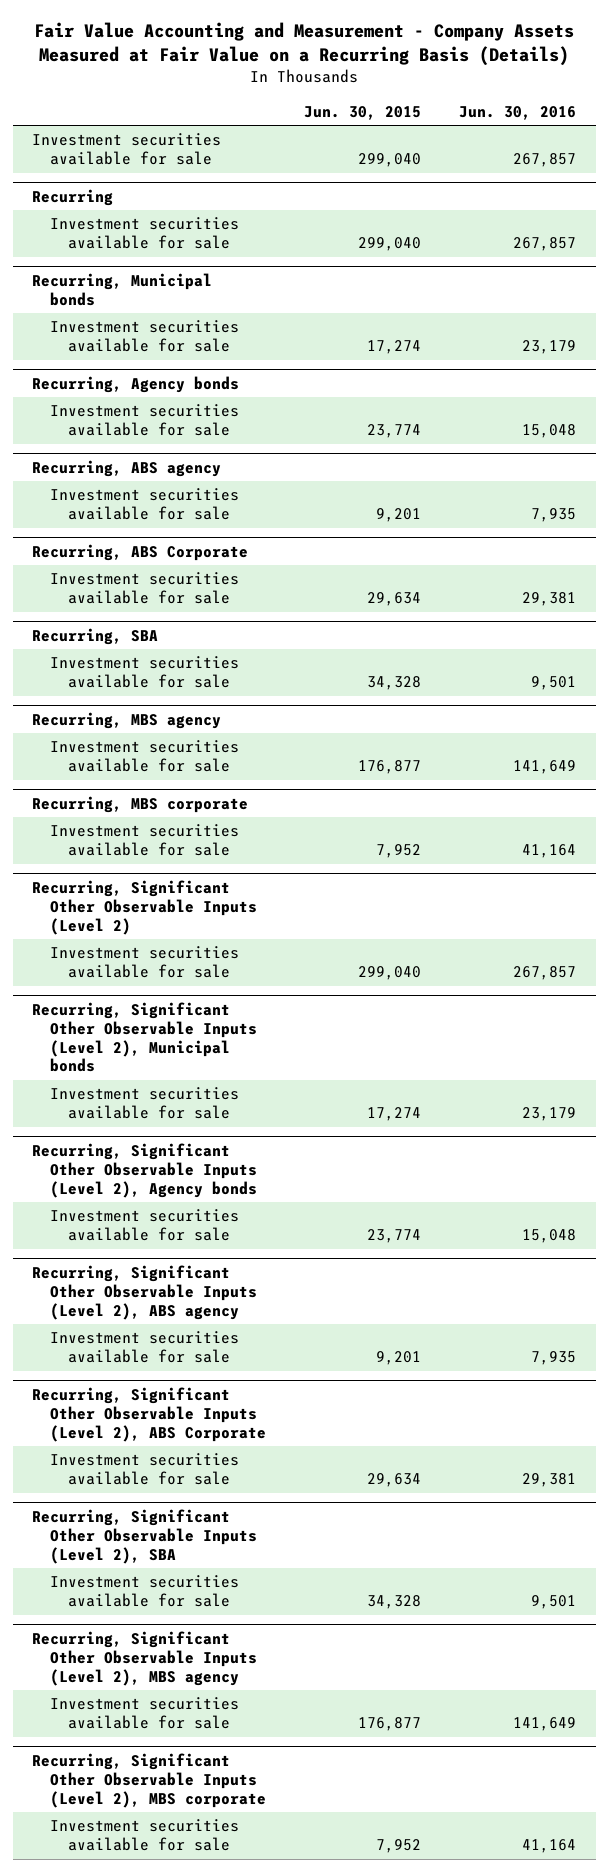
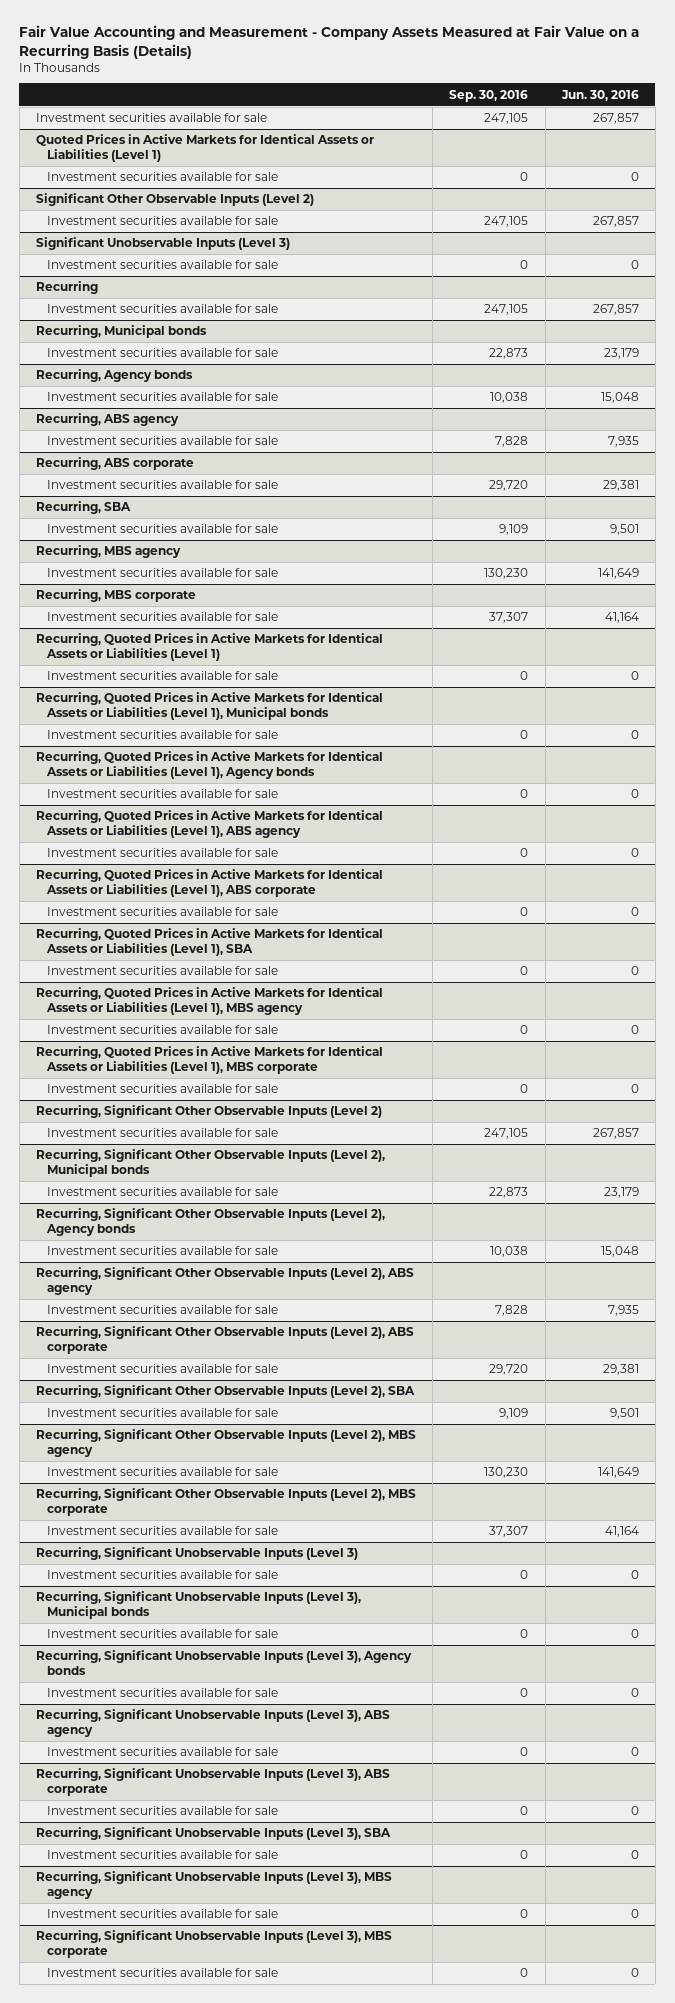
[304,106,422,121] Jun. 30, 2015 -> none
none -> [449,89,529,102] Sep. 30, 2016
none -> [35,134,374,162] Quoted Prices in Active Markets for Identical Assets or Liabilities (Level 1)
none -> [47,172,279,182] Investment securities available for sale
none -> [35,193,314,207] Significant Other Observable Inputs (Level 2)
none -> [47,216,279,226] Investment securities available for sale
none -> [35,237,290,251] Significant Unobservable Inputs (Level 3)
none -> [47,260,279,270] Investment securities available for sale
[31,543,248,561] Recurring, ABS Corporate -> [35,457,194,471] Recurring, ABS corporate
none -> [35,633,383,661] Recurring, Quoted Prices in Active Markets for Identical Assets or Liabilities (Level 1)
none -> [47,671,279,681] Investment securities available for sale
none -> [35,692,383,720] Recurring, Quoted Prices in Active Markets for Identical Assets or Liabilities (Level 1), Municipal bonds
none -> [47,730,279,740] Investment securities available for sale
none -> [35,751,383,779] Recurring, Quoted Prices in Active Markets for Identical Assets or Liabilities (Level 1), Agency bonds
none -> [47,789,279,799] Investment securities available for sale
none -> [35,810,383,838] Recurring, Quoted Prices in Active Markets for Identical Assets or Liabilities (Level 1), ABS agency
none -> [47,848,279,858] Investment securities available for sale
none -> [35,869,383,897] Recurring, Quoted Prices in Active Markets for Identical Assets or Liabilities (Level 1), ABS corporate
none -> [47,907,279,917] Investment securities available for sale
none -> [35,928,383,956] Recurring, Quoted Prices in Active Markets for Identical Assets or Liabilities (Level 1), SBA
none -> [47,966,279,976] Investment securities available for sale
none -> [35,987,383,1015] Recurring, Quoted Prices in Active Markets for Identical Assets or Liabilities (Level 1), MBS agency
none -> [47,1025,279,1035] Investment securities available for sale
none -> [35,1046,383,1074] Recurring, Quoted Prices in Active Markets for Identical Assets or Liabilities (Level 1), MBS corporate
none -> [47,1084,279,1094] Investment securities available for sale
[31,1386,266,1442] Recurring, Significant Other Observable Inputs (Level 2), ABS Corporate -> [35,1326,414,1354] Recurring, Significant Other Observable Inputs (Level 2), ABS corporate
none -> [35,1547,358,1561] Recurring, Significant Unobservable Inputs (Level 3)
none -> [47,1570,279,1580] Investment securities available for sale
none -> [35,1591,361,1619] Recurring, Significant Unobservable Inputs (Level 3), Municipal bonds
none -> [47,1629,279,1639] Investment securities available for sale
none -> [35,1650,412,1675] Recurring, Significant Unobservable Inputs (Level 3), Agency bonds
none -> [47,1688,279,1698] Investment securities available for sale
none -> [35,1709,390,1737] Recurring, Significant Unobservable Inputs (Level 3), ABS agency
none -> [47,1747,279,1757] Investment securities available for sale
none -> [35,1768,390,1796] Recurring, Significant Unobservable Inputs (Level 3), ABS corporate
none -> [47,1806,279,1816] Investment securities available for sale
none -> [35,1827,391,1841] Recurring, Significant Unobservable Inputs (Level 3), SBA
none -> [47,1850,279,1860] Investment securities available for sale
none -> [35,1871,392,1899] Recurring, Significant Unobservable Inputs (Level 3), MBS agency
none -> [47,1909,279,1919] Investment securities available for sale
none -> [35,1930,392,1958] Recurring, Significant Unobservable Inputs (Level 3), MBS corporate
none -> [47,1968,279,1978] Investment securities available for sale

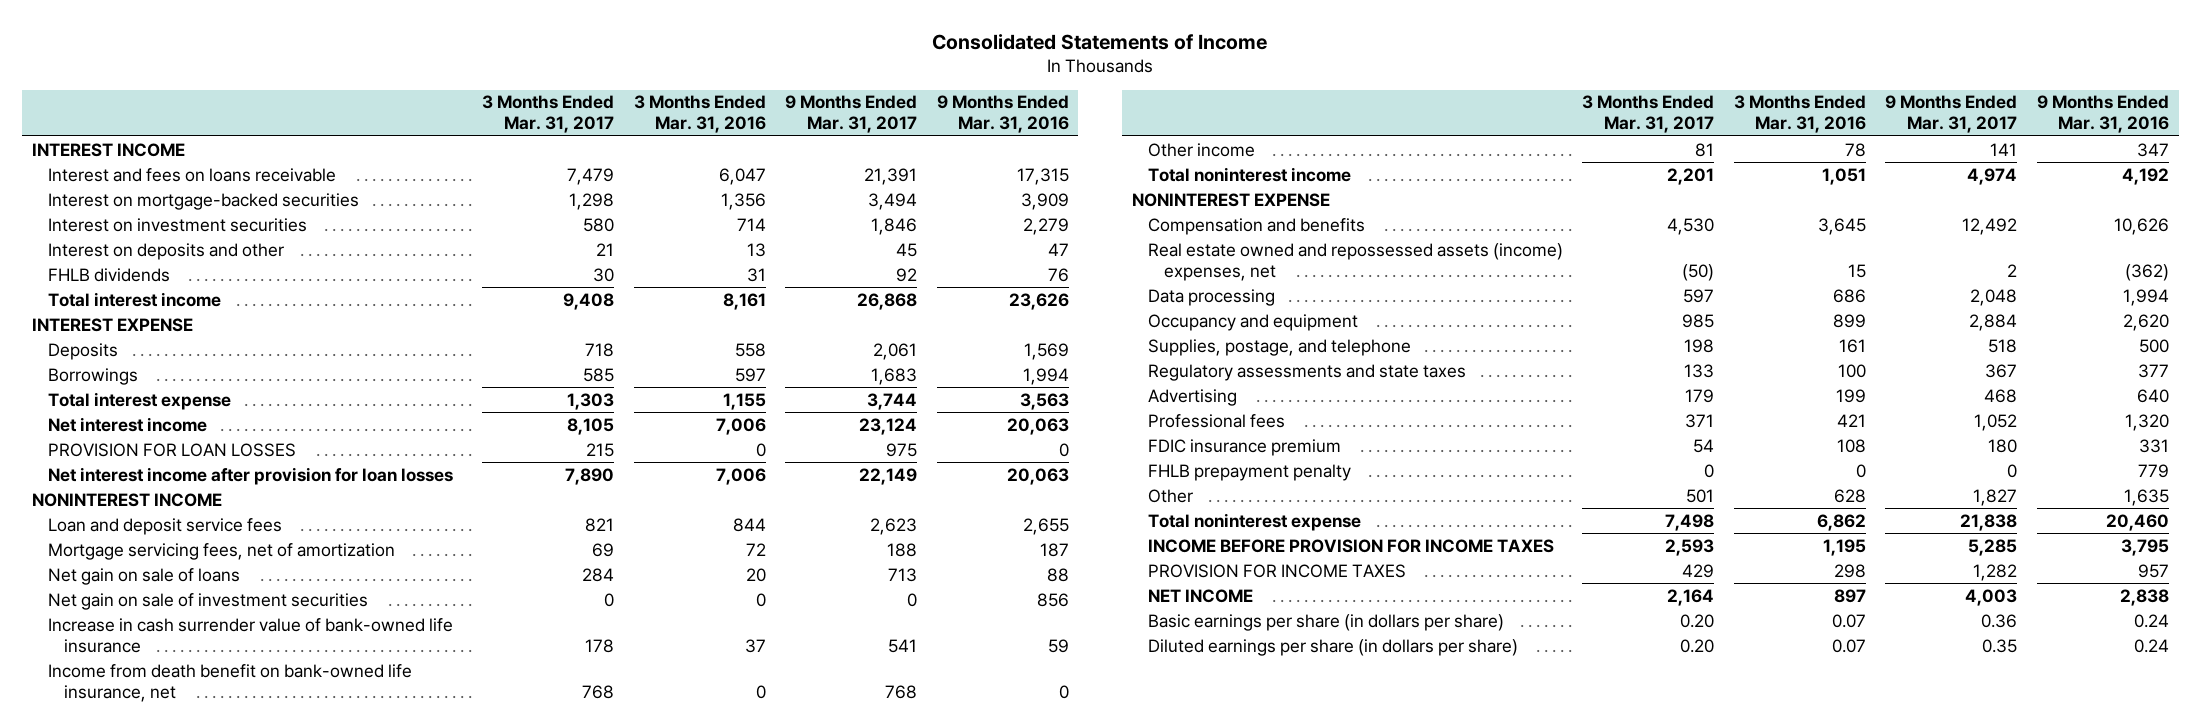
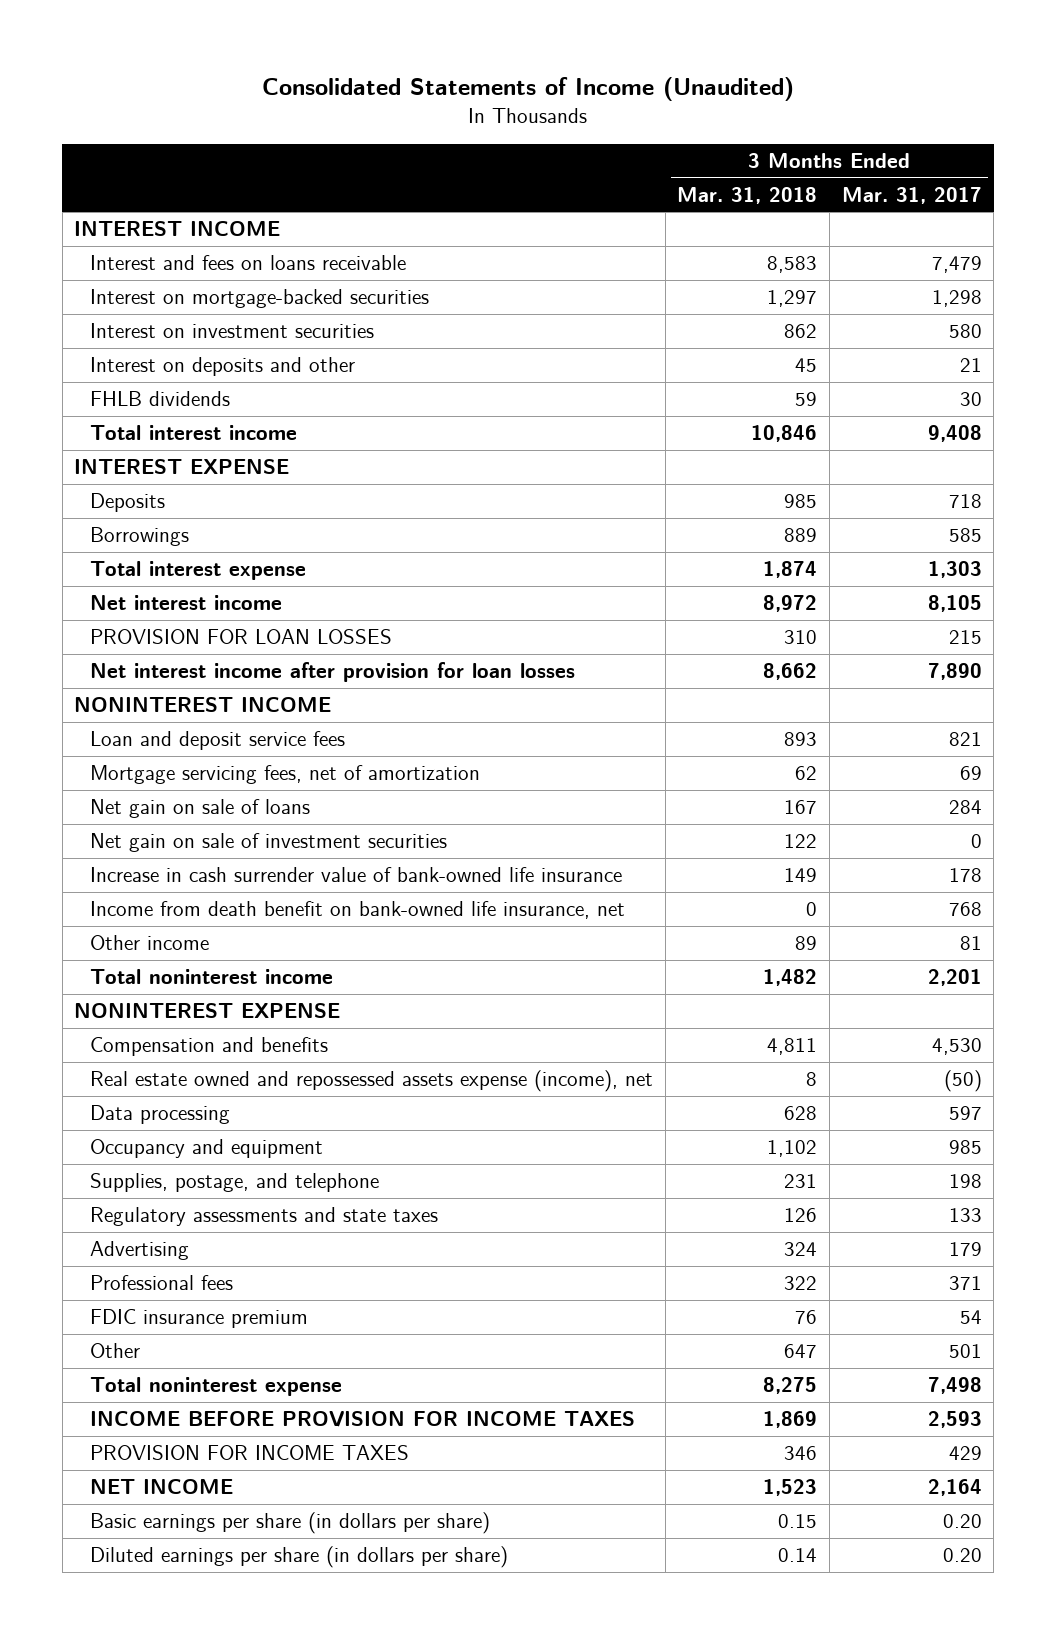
[932,33,1268,50] Consolidated Statements of Income -> [261,76,794,101] Consolidated Statements of Income (Unaudited)
[633,95,766,134] 3 Months Ended Mar. 31, 2016 -> none
[785,95,918,134] 9 Months Ended Mar. 31, 2017 -> none
[936,95,1069,134] 9 Months Ended Mar. 31, 2016 -> none
none -> [677,186,818,204] Mar. 31, 2018
[1147,242,1563,281] Real estate owned and repossessed assets (income) expenses, net -> [90,1070,654,1093] Real estate owned and repossessed assets expense (income), net
[1147,463,1351,481] FHLB prepayment penalty -> none

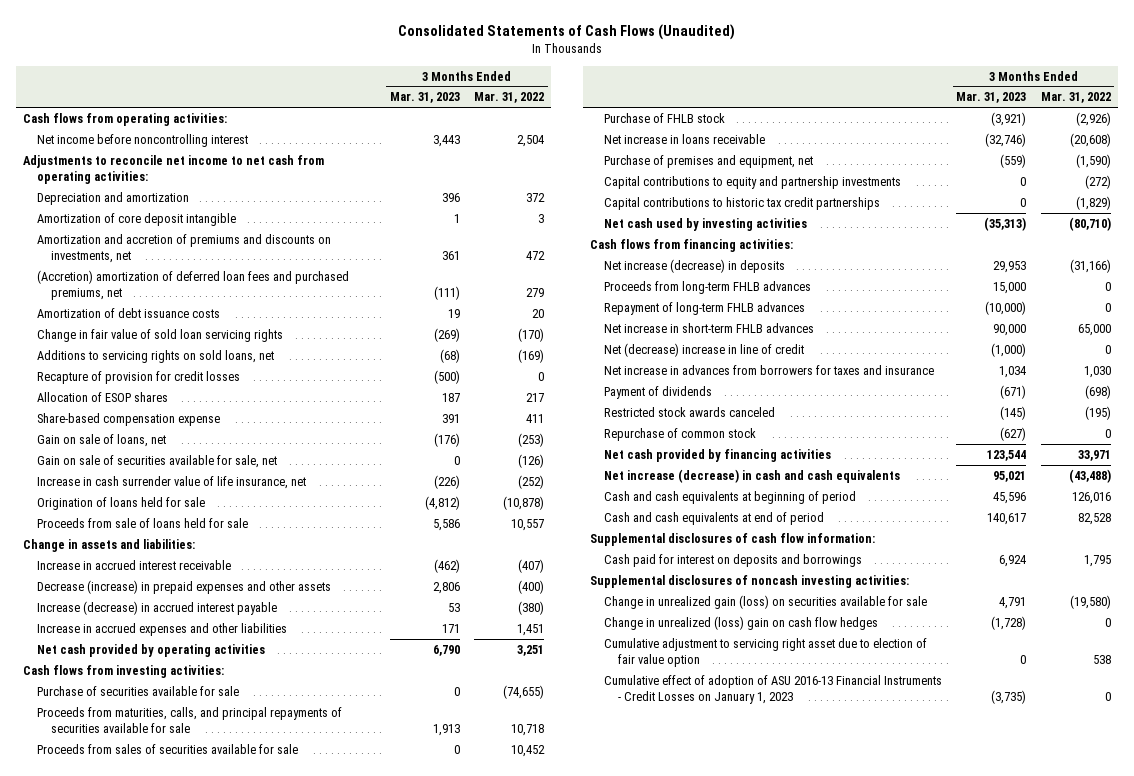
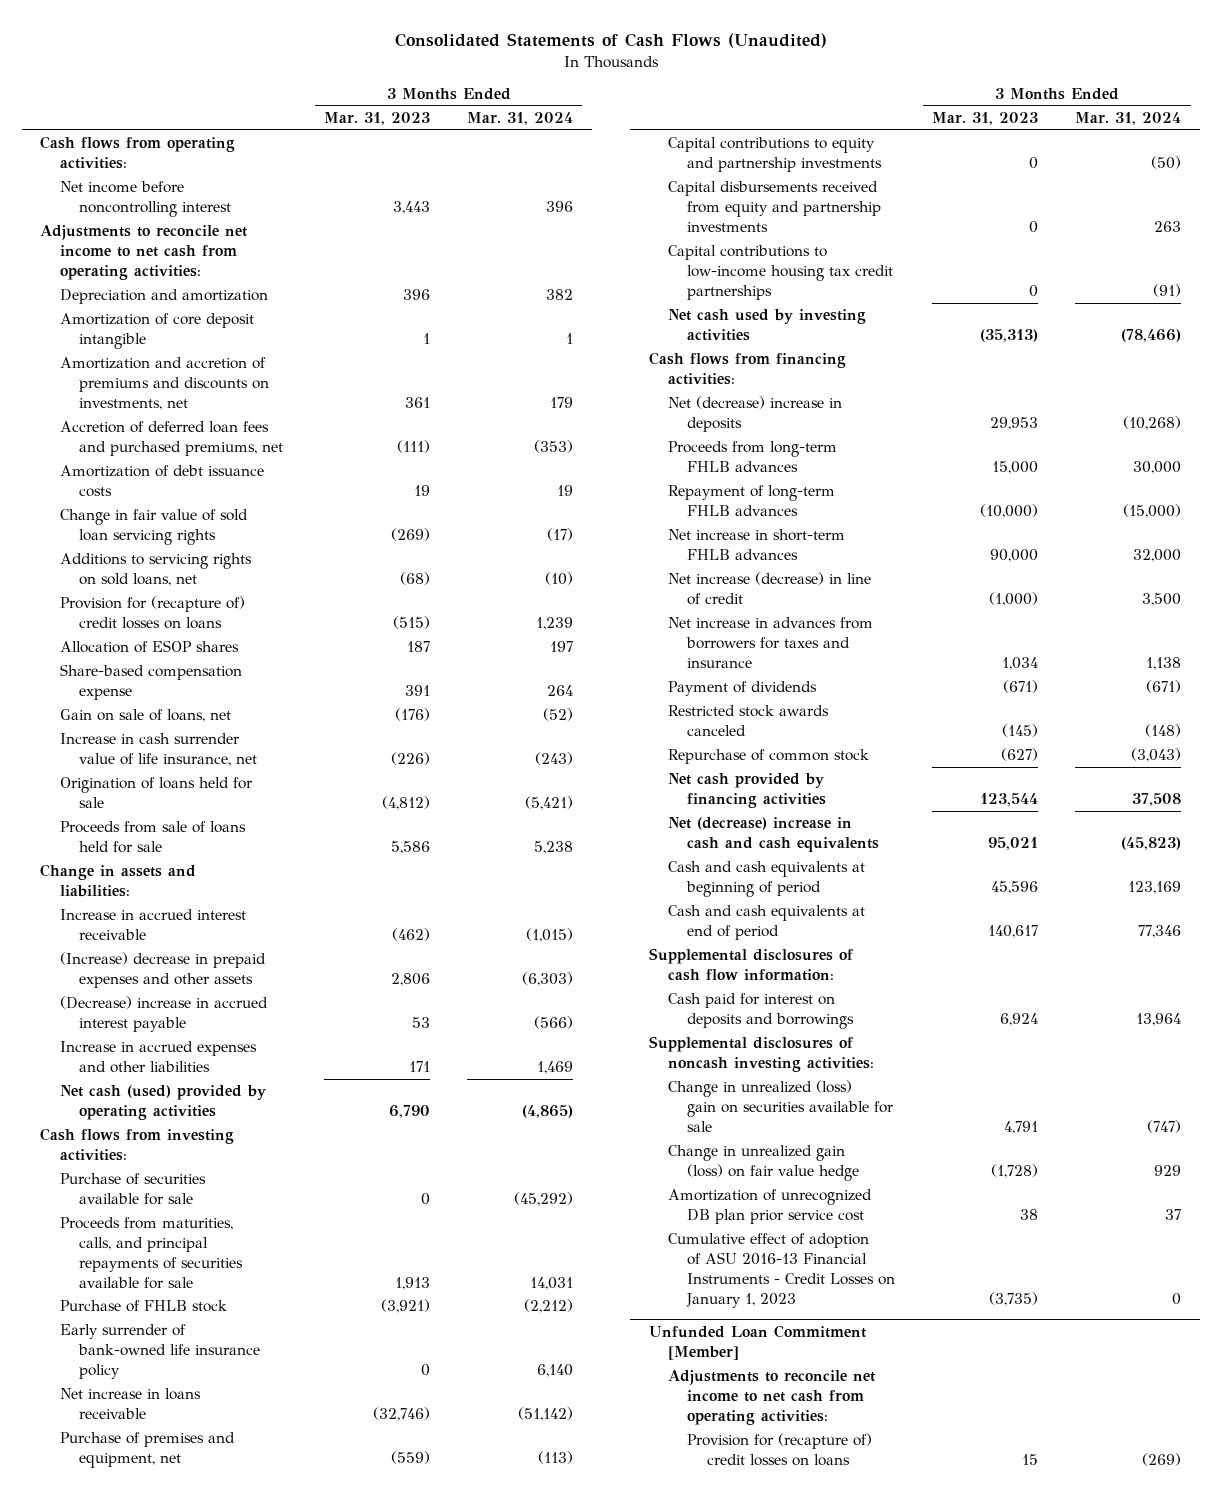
[474,92,545,104] Mar. 31, 2022 -> none
none -> [467,112,574,126] Mar. 31, 2024
[37,269,350,301] (Accretion) amortization of deferred loan fees and purchased premiums, net -> [59,421,284,457] Accretion of deferred loan fees and purchased premiums, net
[37,370,241,384] Recapture of provision for credit losses -> [59,596,245,630] Provision for (recapture of) credit losses on loans
[433,369,460,384] (500) -> [393,616,431,630] (515)
[37,454,278,468] Gain on sale of securities available for sale, net -> none
[37,579,332,594] Decrease (increase) in prepaid expenses and other assets -> [59,952,266,989] (Increase) decrease in prepaid expenses and other assets
[37,600,278,615] Increase (decrease) in accrued interest payable -> [59,996,268,1033] (Decrease) increase in accrued interest payable
[37,643,266,657] Net cash provided by operating activities -> [59,1085,266,1121] Net cash (used) provided by operating activities
[37,743,299,754] Proceeds from sales of securities available for sale -> none
none -> [59,1324,261,1379] Early surrender of bank-owned life insurance policy
none -> [668,181,882,232] Capital disbursements received from equity and partnership investments
[603,196,880,210] Capital contributions to historic tax credit partnerships -> [668,245,894,300] Capital contributions to low-income housing tax credit partnerships
[603,258,785,273] Net increase (decrease) in deposits -> [668,396,843,433] Net (decrease) increase in deposits
[603,342,804,357] Net (decrease) increase in line of credit -> [668,572,872,606] Net increase (decrease) in line of credit
[603,468,900,483] Net increase (decrease) in cash and cash equivalents -> [668,817,880,853] Net (decrease) increase in cash and cash equivalents
[603,637,927,668] Cumulative adjustment to servicing right asset due to election of fair value option -> none
[603,594,927,609] Change in unrealized gain (loss) on securities available for sale -> [668,1080,895,1132] Change in unrealized (loss) gain on securities available for sale
[603,615,878,630] Change in unrealized (loss) gain on cash flow hedges -> [668,1145,860,1182] Change in unrealized gain (loss) on fair value hedge
none -> [668,1189,873,1225] Amortization of unrecognized DB plan prior service cost
none -> [648,1325,866,1360] Unfunded Loan Commitment [Member]
none -> [668,1370,876,1425] Adjustments to reconcile net income to net cash from operating activities:
none -> [687,1433,873,1467] Provision for (recapture of) credit losses on loans

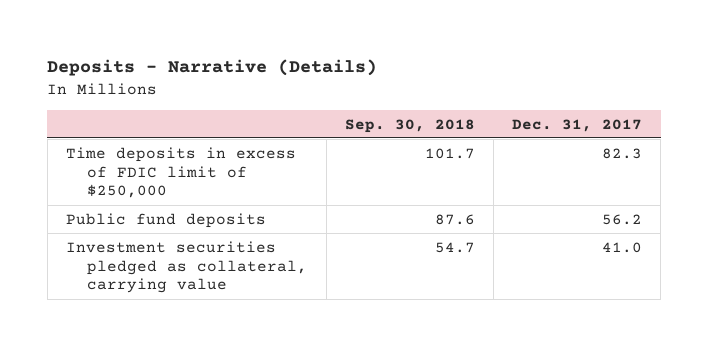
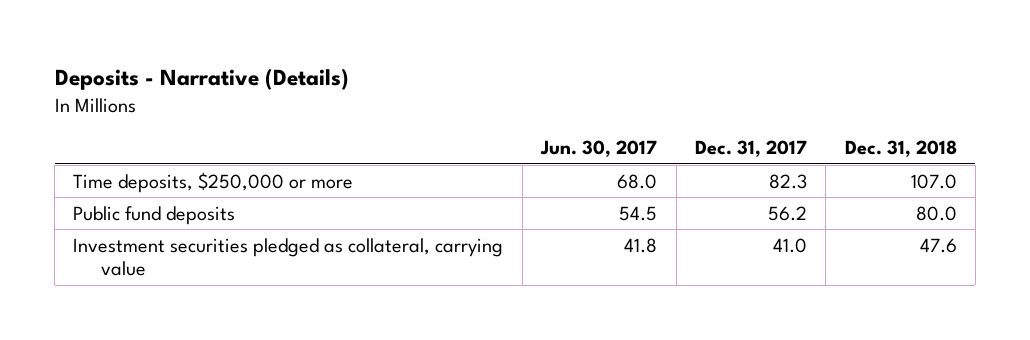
[344,118,475,133] Sep. 30, 2018 -> none
none -> [540,140,658,158] Jun. 30, 2017
none -> [844,140,957,158] Dec. 31, 2018
[66,146,297,199] Time deposits in excess of FDIC limit of $250,000 -> [73,171,354,193] Time deposits, $250,000 or more

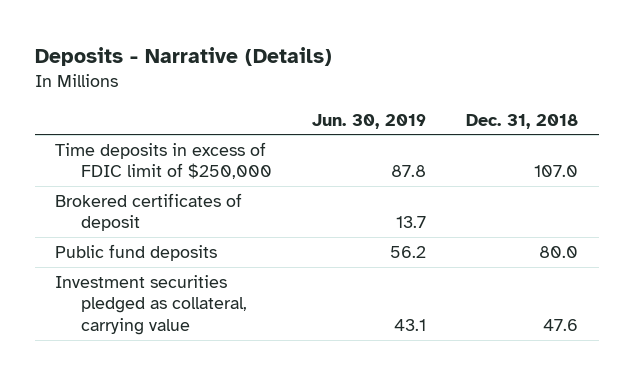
[540,140,658,158] Jun. 30, 2017 -> none
[694,140,807,158] Dec. 31, 2017 -> none
none -> [312,113,427,129] Jun. 30, 2019
[73,171,354,193] Time deposits, $250,000 or more -> [54,141,272,180] Time deposits in excess of FDIC limit of $250,000
none -> [54,192,242,232] Brokered certificates of deposit

